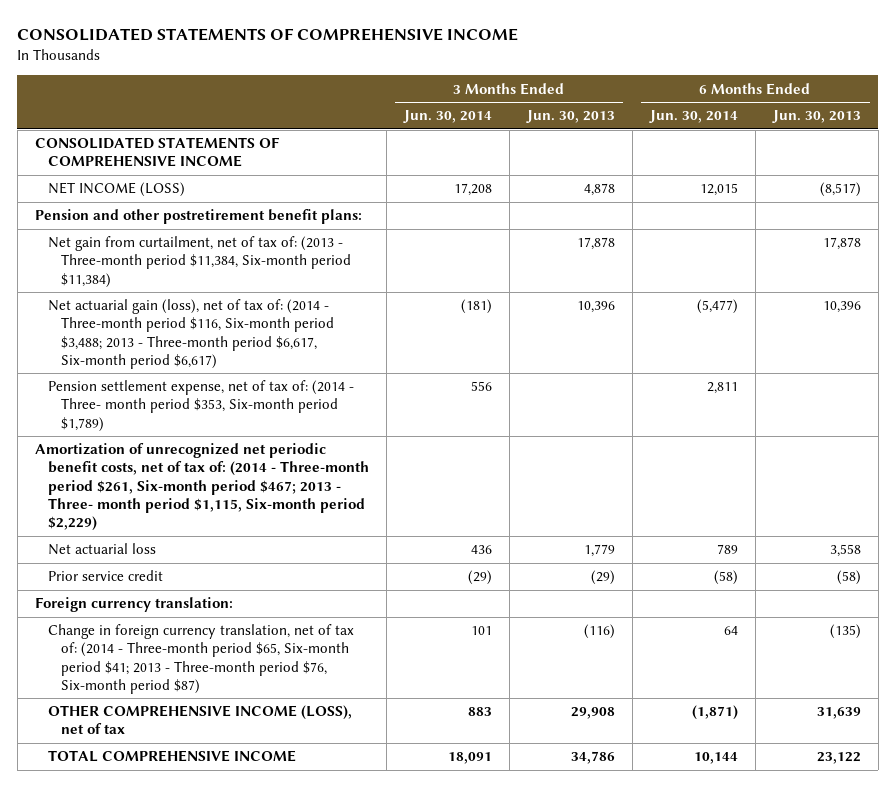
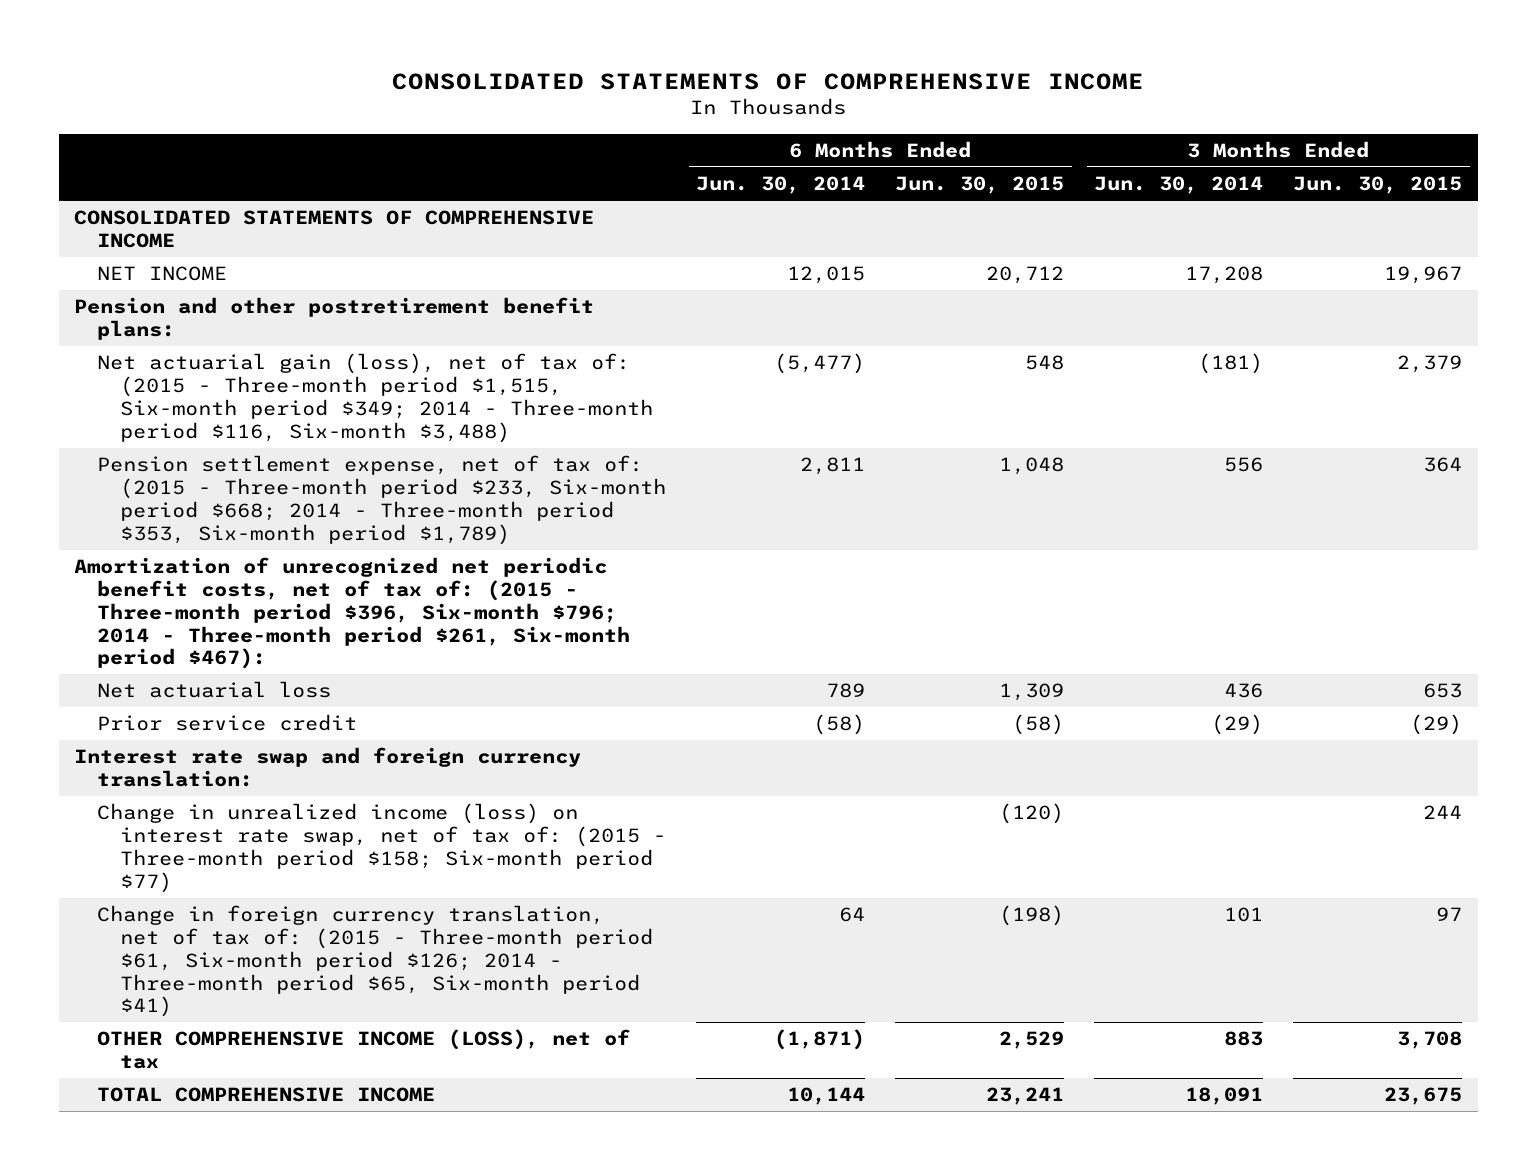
[525,110,615,124] Jun. 30, 2013 -> none
[771,110,861,124] Jun. 30, 2013 -> none
none -> [895,176,1065,195] Jun. 30, 2015
none -> [1293,176,1463,195] Jun. 30, 2015
[47,182,185,198] NET INCOME (LOSS) -> [96,266,227,282] NET INCOME
[47,236,351,288] Net gain from curtailment, net of tax of: (2013 - Three-month period $11,384, Six-month period $11,384) -> none
[47,299,334,369] Net actuarial gain (loss), net of tax of: (2014 - Three-month period $116, Six-month period $3,488; 2013 - Three-month period $6,617, Six-month period $6,617) -> [96,353,654,443] Net actuarial gain (loss), net of tax of: (2015 - Three-month period $1,515, Six-month period $349; 2014 - Three-month period $116, Six-month $3,488)
[47,380,354,432] Pension settlement expense, net of tax of: (2014 - Three- month period $353, Six-month period $1,789) -> [96,455,667,545] Pension settlement expense, net of tax of: (2015 - Three-month period $233, Six-month period $668; 2014 - Three-month period $353, Six-month period $1,789)
[34,443,369,532] Amortization of unrecognized net periodic benefit costs, net of tax of: (2014 - Three-month period $261, Six-month period $467; 2013 - Three- month period $1,115, Six-month period $2,229) -> [73,557,630,670] Amortization of unrecognized net periodic benefit costs, net of tax of: (2015 - Three-month period $396, Six-month $796; 2014 - Three-month period $261, Six-month period $467):
[34,597,233,613] Foreign currency translation: -> none
none -> [73,747,581,788] Interest rate swap and foreign currency translation:
none -> [96,803,667,893] Change in unrealized income (loss) on interest rate swap, net of tax of: (2015 - Three-month period $158; Six-month period $77)
[47,624,354,694] Change in foreign currency translation, net of tax of: (2014 - Three-month period $65, Six-month period $41; 2013 - Three-month period $76, Six-month period $87) -> [96,905,654,1018] Change in foreign currency translation, net of tax of: (2015 - Three-month period $61, Six-month period $126; 2014 - Three-month period $65, Six-month period $41)

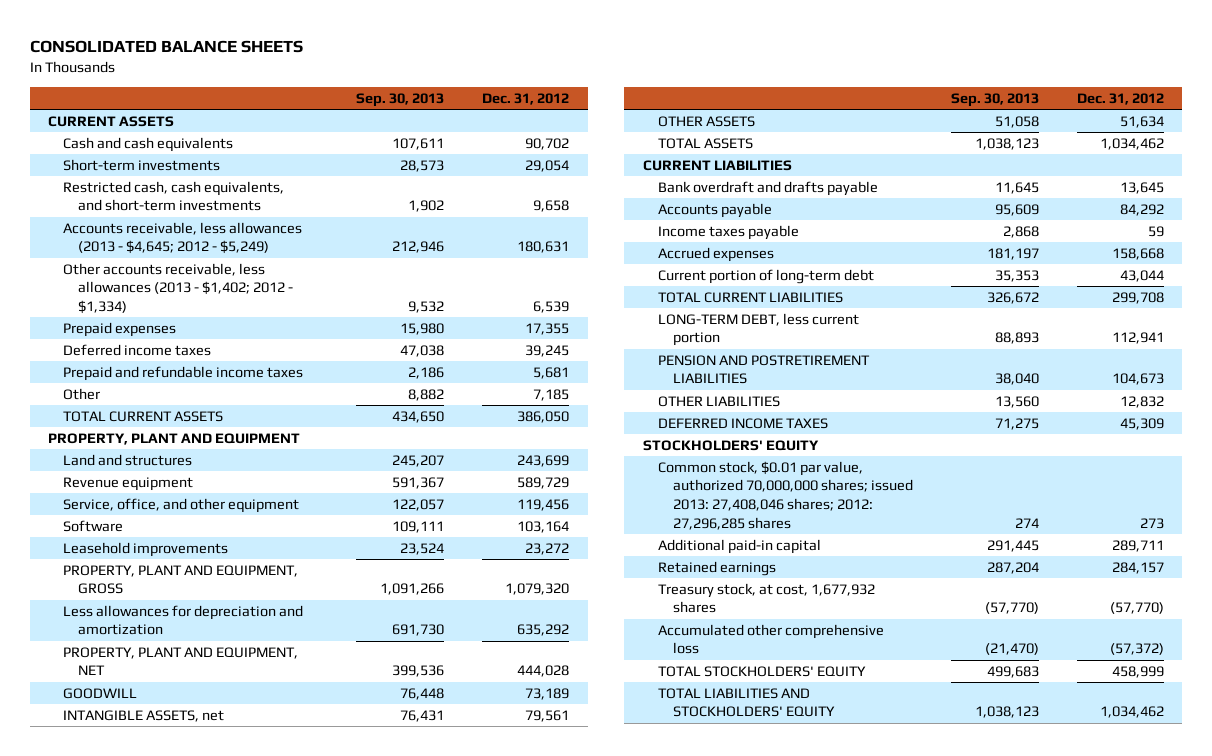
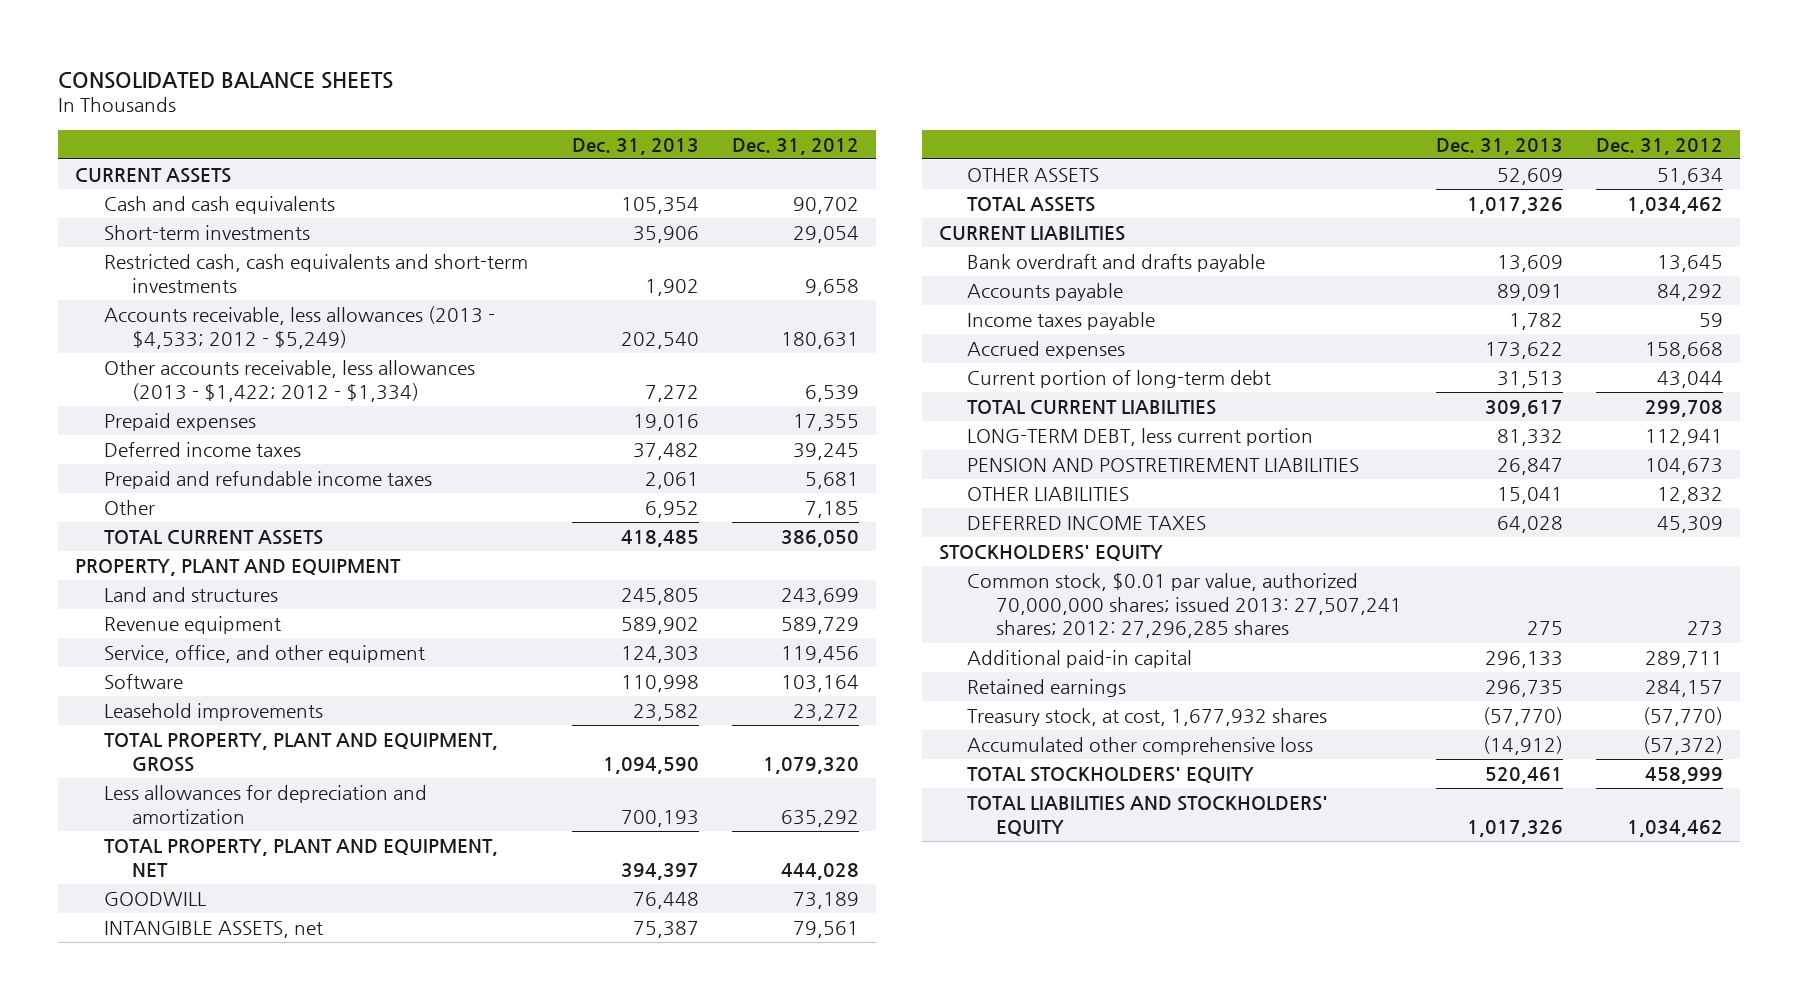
[356,92,445,107] Sep. 30, 2013 -> none
none -> [571,137,699,155] Dec. 31, 2013
[63,180,285,212] Restricted cash, cash equivalents, and short-term investments -> [103,254,528,293] Restricted cash, cash equivalents and short-term investments
[63,221,303,255] Accounts receivable, less allowances (2013 - $4,645; 2012 - $5,249) -> [103,306,495,349] Accounts receivable, less allowances (2013 - $4,533; 2012 - $5,249)
[63,262,294,315] Other accounts receivable, less allowances (2013 - $1,402; 2012 - $1,334) -> [103,360,475,402] Other accounts receivable, less allowances (2013 - $1,422; 2012 - $1,334)
[63,564,299,595] PROPERTY, PLANT AND EQUIPMENT, GROSS -> [103,733,498,772] TOTAL PROPERTY, PLANT AND EQUIPMENT, GROSS
[63,646,299,676] PROPERTY, PLANT AND EQUIPMENT, NET -> [103,839,498,877] TOTAL PROPERTY, PLANT AND EQUIPMENT, NET
[658,460,914,530] Common stock, $0.01 par value, authorized 70,000,000 shares; issued 2013: 27,408,046 shares; 2012: 27,296,285 shares -> [967,573,1403,639] Common stock, $0.01 par value, authorized 70,000,000 shares; issued 2013: 27,507,241 shares; 2012: 27,296,285 shares

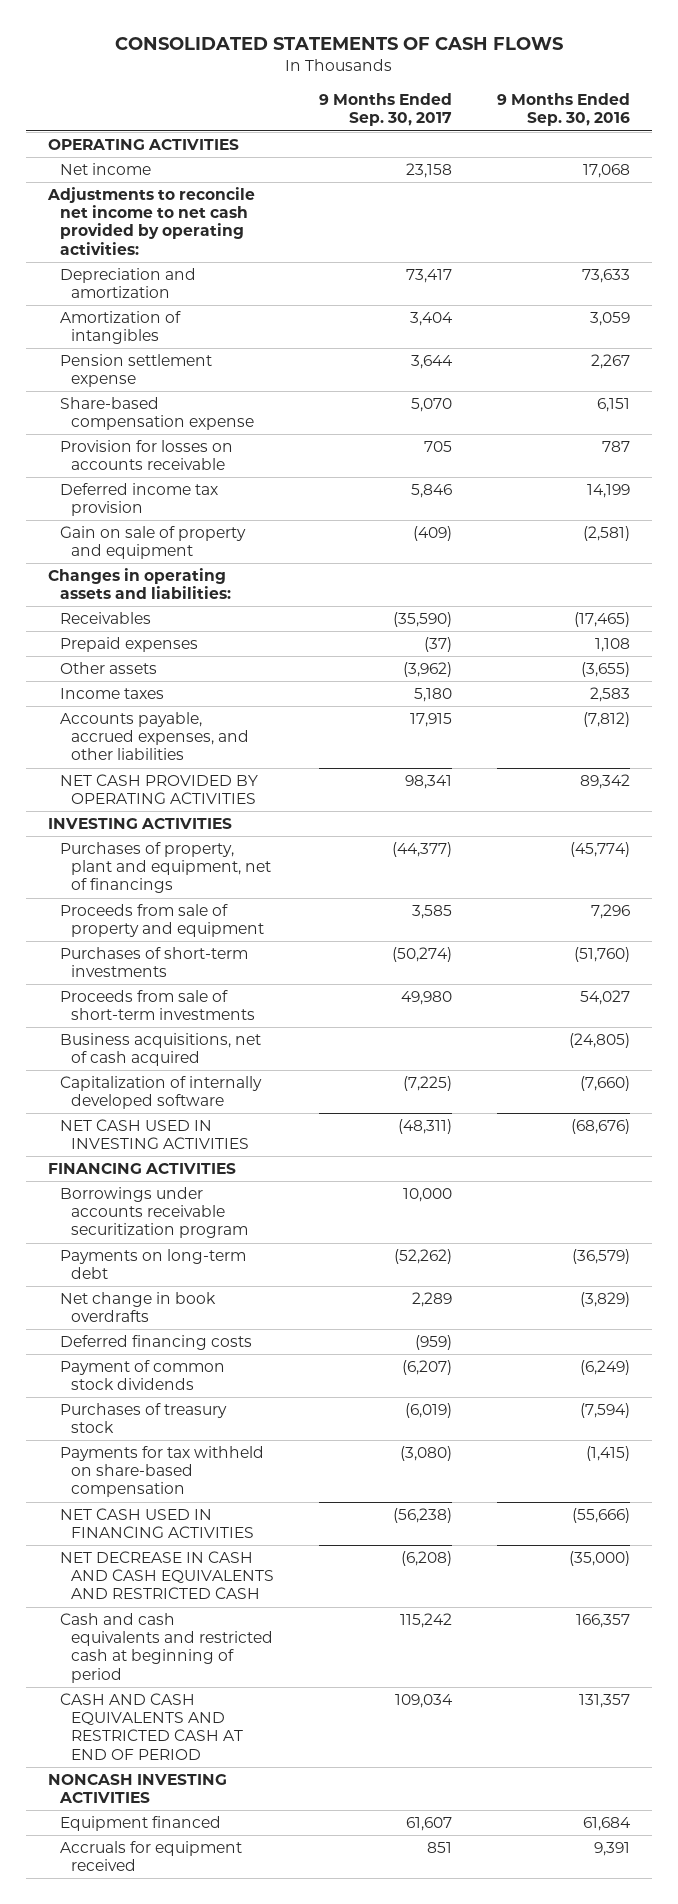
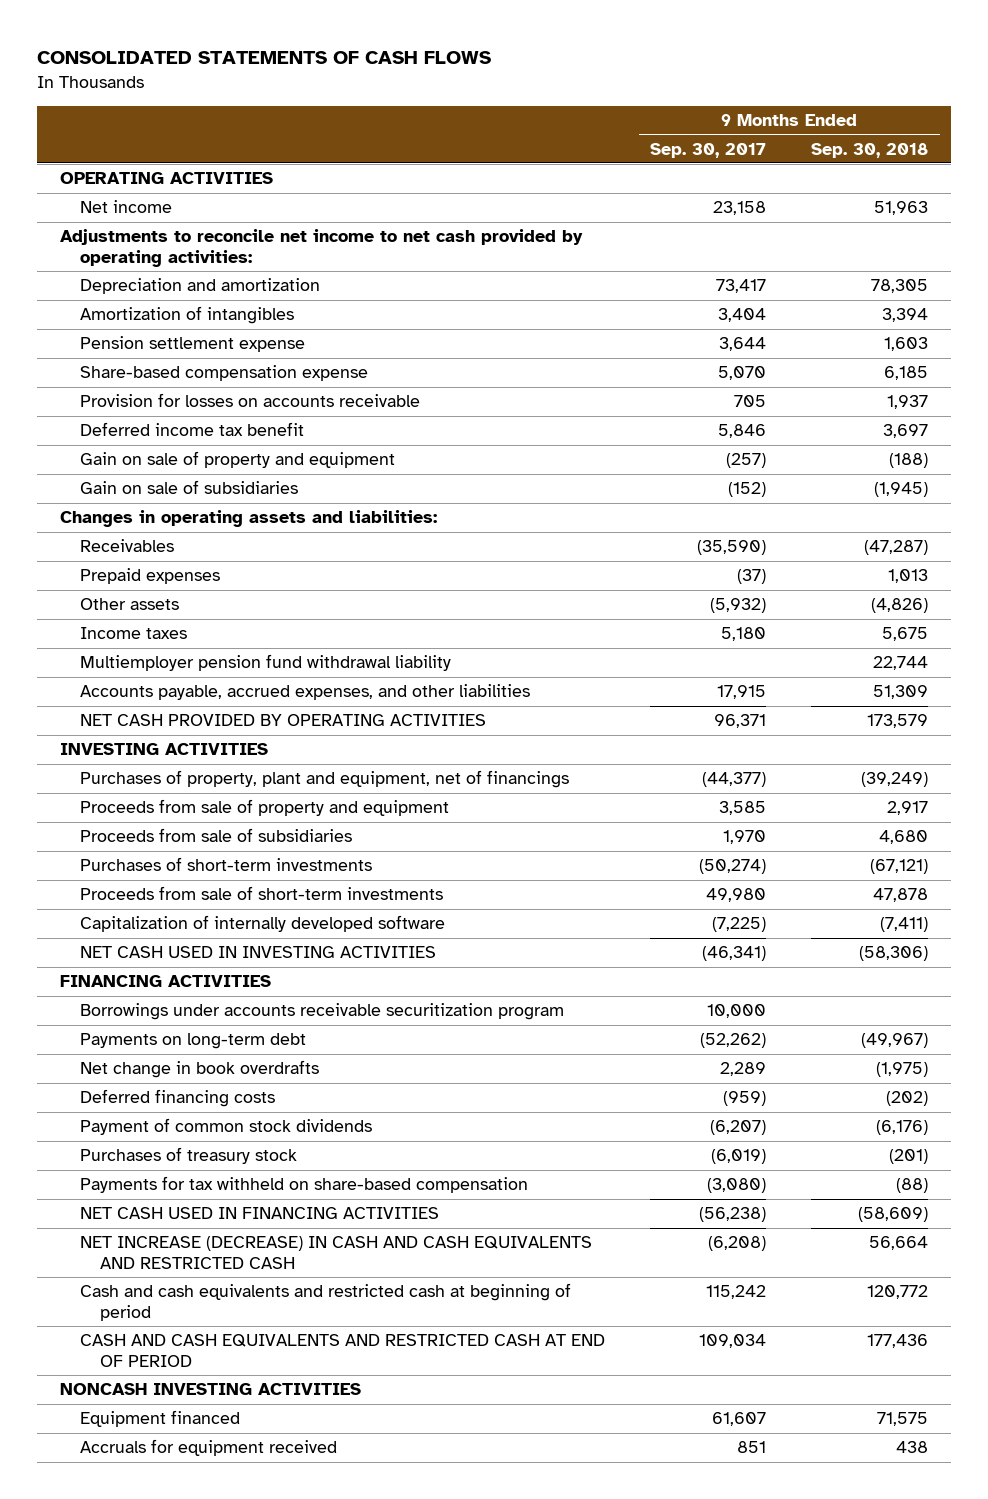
[496,93,630,127] 9 Months Ended Sep. 30, 2016 -> none
none -> [811,142,929,158] Sep. 30, 2018
[59,483,218,517] Deferred income tax provision -> [79,422,304,437] Deferred income tax benefit
[412,526,452,542] (409) -> [725,453,766,469] (257)
none -> [79,480,298,495] Gain on sale of subsidiaries
[402,662,452,678] (3,962) -> [709,598,766,614] (5,932)
none -> [79,654,451,672] Multiemployer pension fund withdrawal liability
[404,775,452,790] 98,341 -> [713,714,766,729] 96,371
none -> [79,828,352,843] Proceeds from sale of subsidiaries
[59,1033,261,1067] Business acquisitions, net of cash acquired -> none
[397,1119,452,1135] (48,311) -> [701,946,766,962] (46,341)
[59,1551,275,1600] NET DECREASE IN CASH AND CASH EQUIVALENTS AND RESTRICTED CASH -> [79,1236,592,1269] NET INCREASE (DECREASE) IN CASH AND CASH EQUIVALENTS AND RESTRICTED CASH

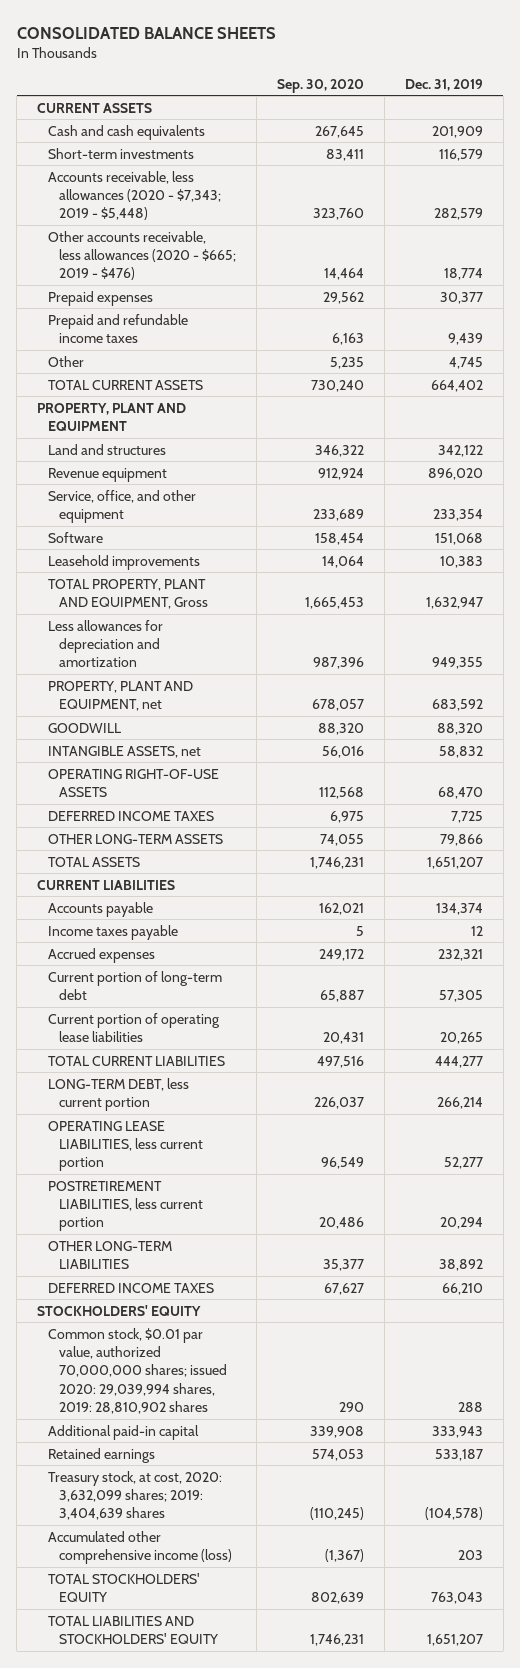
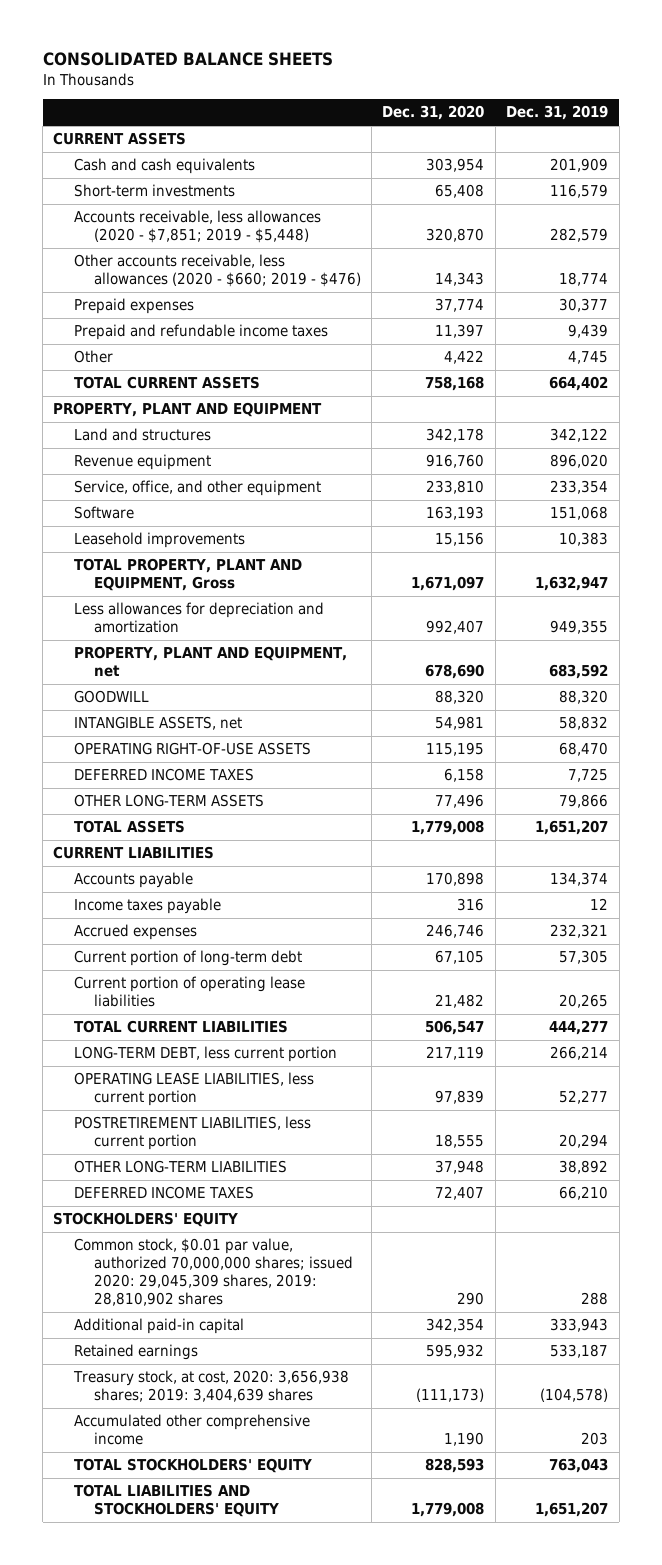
[277,78,365,93] Sep. 30, 2020 -> none
none -> [382,105,485,121] Dec. 31, 2020
[48,170,222,221] Accounts receivable, less allowances (2020 - $7,343; 2019 - $5,448) -> [73,210,321,244] Accounts receivable, less allowances (2020 - $7,851; 2019 - $5,448)
[48,230,237,281] Other accounts receivable, less allowances (2020 - $665; 2019 - $476) -> [73,254,361,288] Other accounts receivable, less allowances (2020 - $660; 2019 - $476)
[48,1327,228,1415] Common stock, $0.01 par value, authorized 70,000,000 shares; issued 2020: 29,039,994 shares, 2019: 28,810,902 shares -> [73,1238,353,1307] Common stock, $0.01 par value, authorized 70,000,000 shares; issued 2020: 29,045,309 shares, 2019: 28,810,902 shares
[48,1470,223,1521] Treasury stock, at cost, 2020: 3,632,099 shares; 2019: 3,404,639 shares -> [72,1370,349,1403] Treasury stock, at cost, 2020: 3,656,938 shares; 2019: 3,404,639 shares
[48,1530,233,1564] Accumulated other comprehensive income (loss) -> [73,1414,310,1446] Accumulated other comprehensive income

